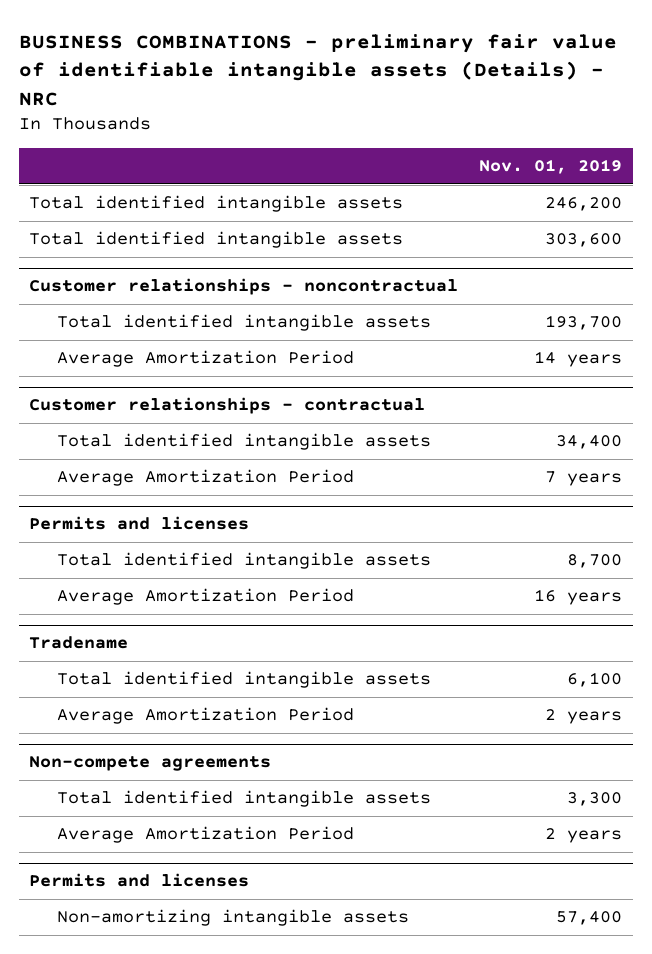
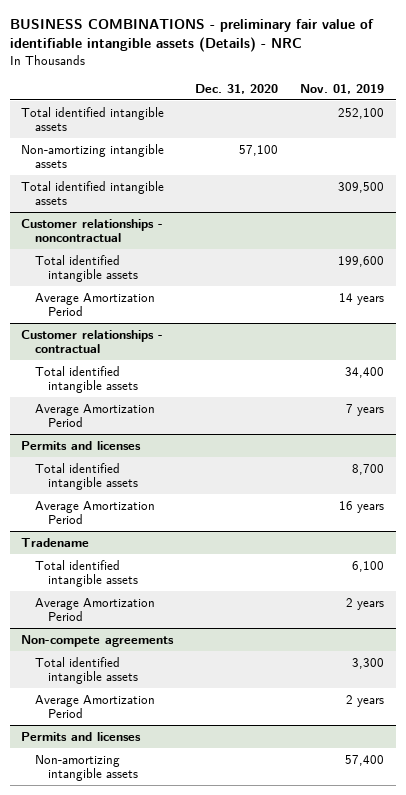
none -> [195,83,279,94] Dec. 31, 2020
[545,197,623,212] 246,200 -> [338,107,385,119] 252,100
none -> [21,143,165,169] Non-amortizing intangible assets
[545,233,623,248] 303,600 -> [338,181,385,193] 309,500
[545,315,623,331] 193,700 -> [338,255,385,267] 199,600

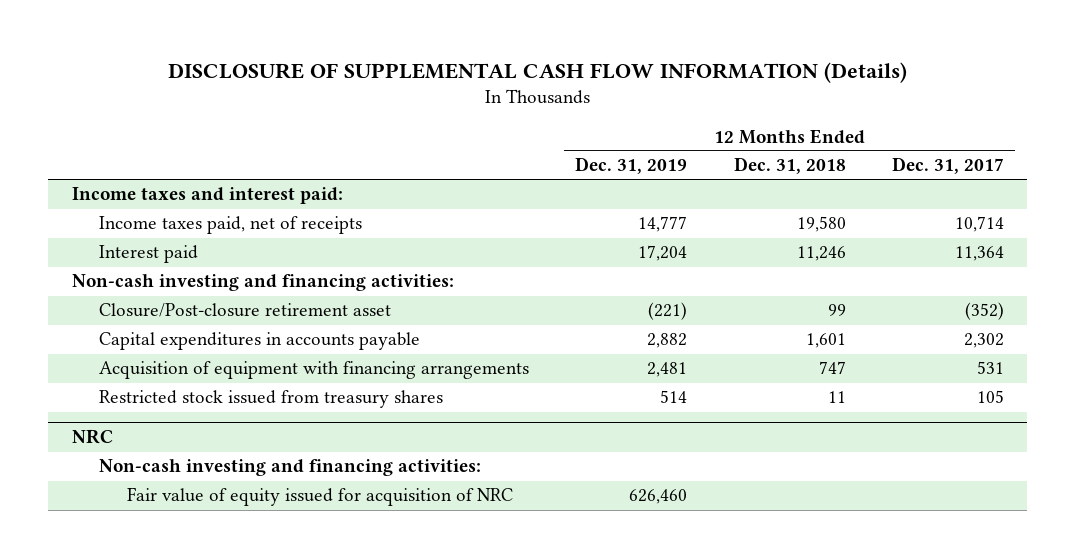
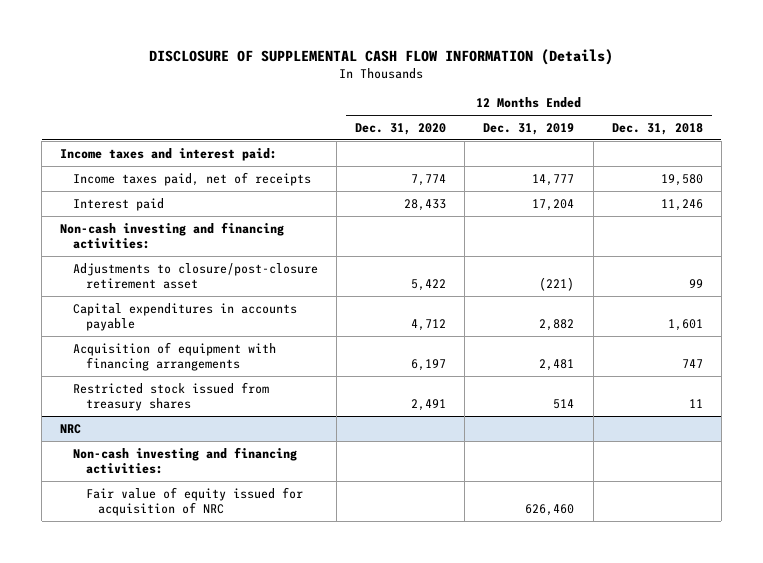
[891,157,1004,175] Dec. 31, 2017 -> none
none -> [355,122,447,135] Dec. 31, 2020
[99,303,392,318] Closure/Post-closure retirement asset -> [72,262,318,290] Adjustments to closure/post-closure retirement asset

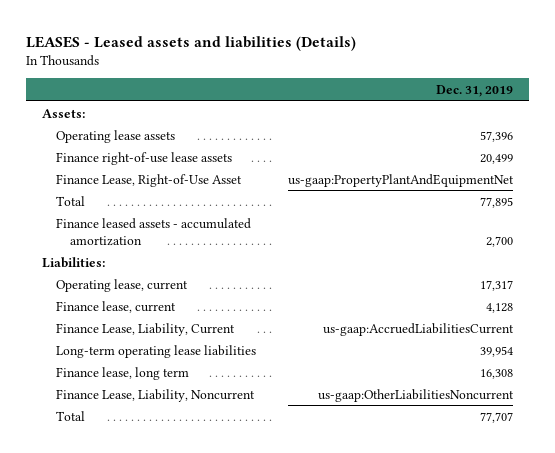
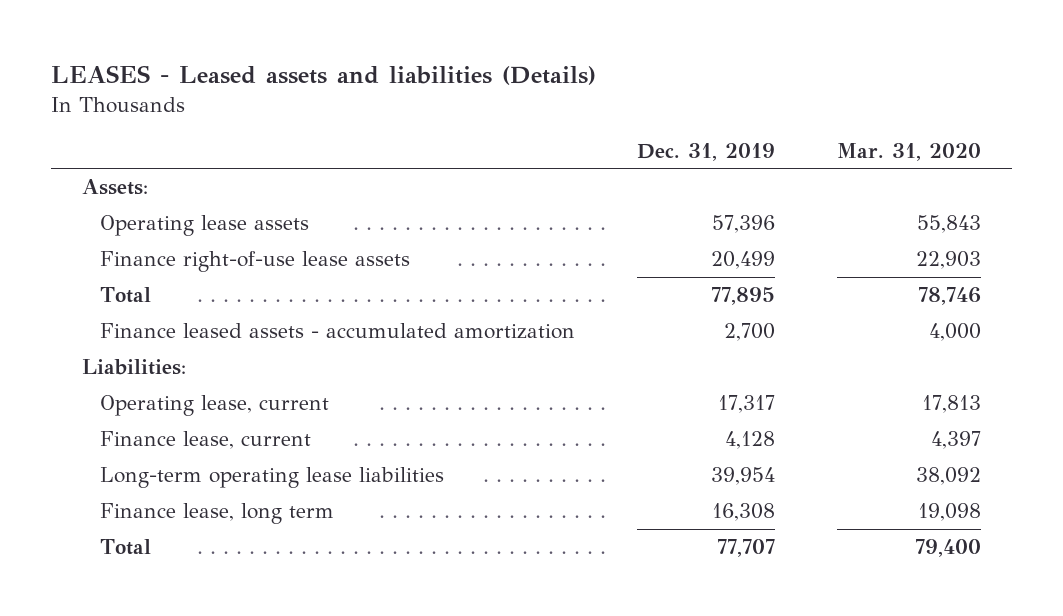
none -> [837,142,982,161] Mar. 31, 2020
[55,173,242,187] Finance Lease, Right-of-Use Asset -> none
[55,322,235,336] Finance Lease, Liability, Current -> none
[55,388,255,402] Finance Lease, Liability, Noncurrent -> none

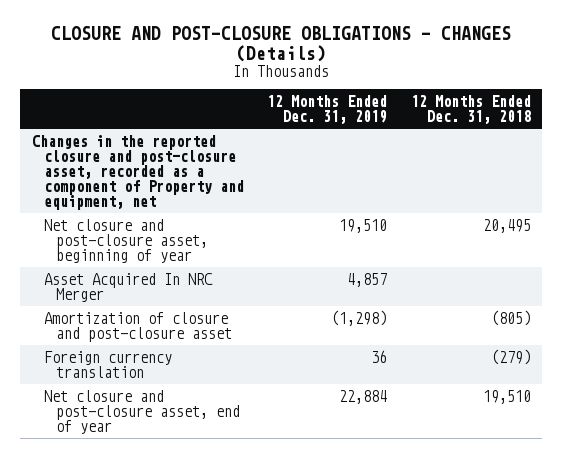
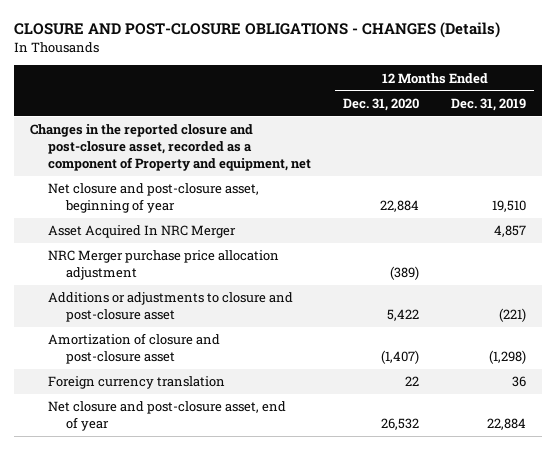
[410,95,531,125] 12 Months Ended Dec. 31, 2018 -> none
none -> [343,97,420,111] Dec. 31, 2020
none -> [48,250,280,281] NRC Merger purchase price allocation adjustment
none -> [48,292,294,323] Additions or adjustments to closure and post-closure asset

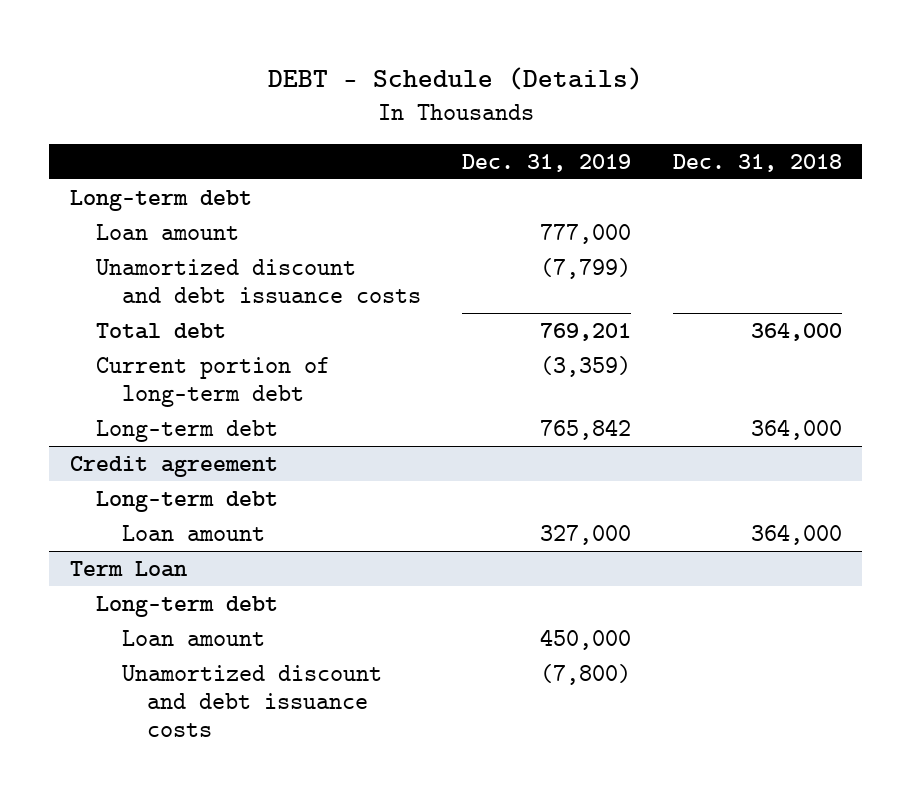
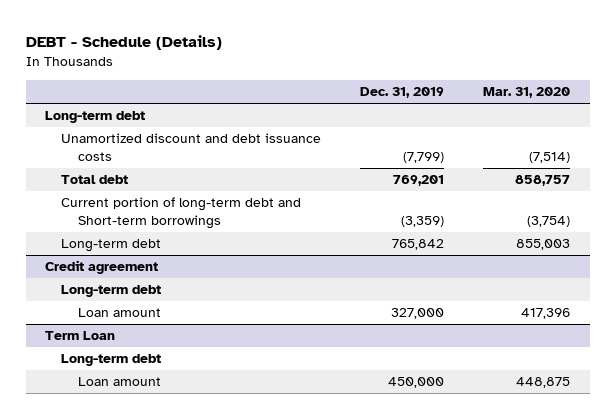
[672,154,842,173] Dec. 31, 2018 -> none
none -> [483,87,571,99] Mar. 31, 2020
[95,223,239,240] Loan amount -> none
[95,356,330,407] Current portion of long-term debt -> [61,197,302,230] Current portion of long-term debt and Short-term borrowings
[121,664,382,738] Unamortized discount and debt issuance costs -> none

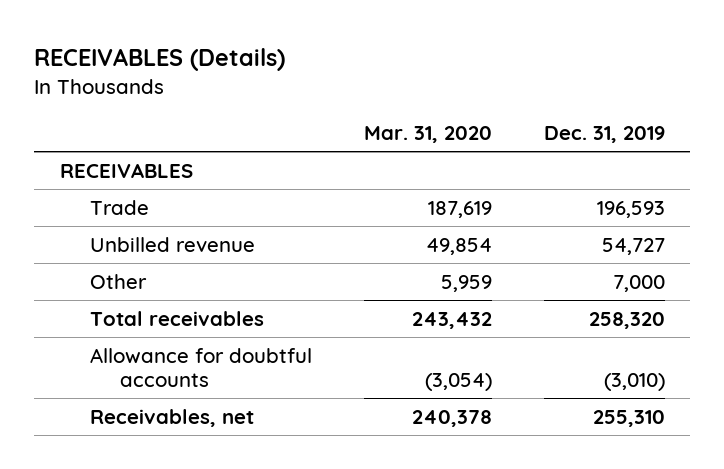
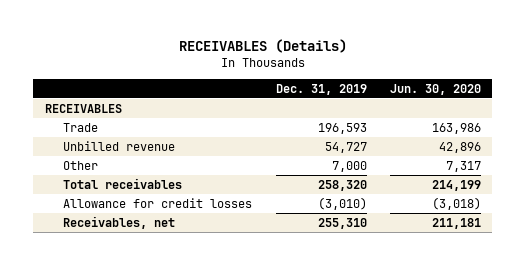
[363,126,492,144] Mar. 31, 2020 -> none
none -> [389,83,481,95] Jun. 30, 2020
[89,347,312,387] Allowance for doubtful accounts -> [63,197,253,208] Allowance for credit losses

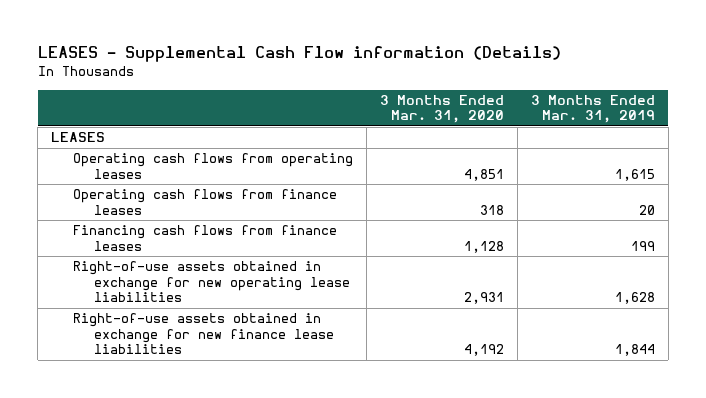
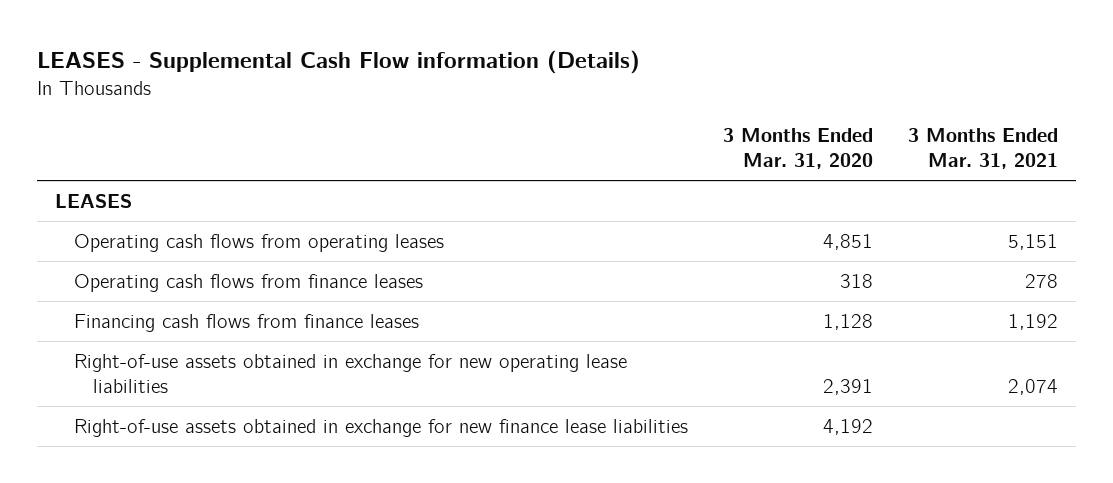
[530,94,655,124] 3 Months Ended Mar. 31, 2019 -> none
none -> [908,128,1059,170] 3 Months Ended Mar. 31, 2021
[463,292,504,305] 2,931 -> [823,378,874,395] 2,391

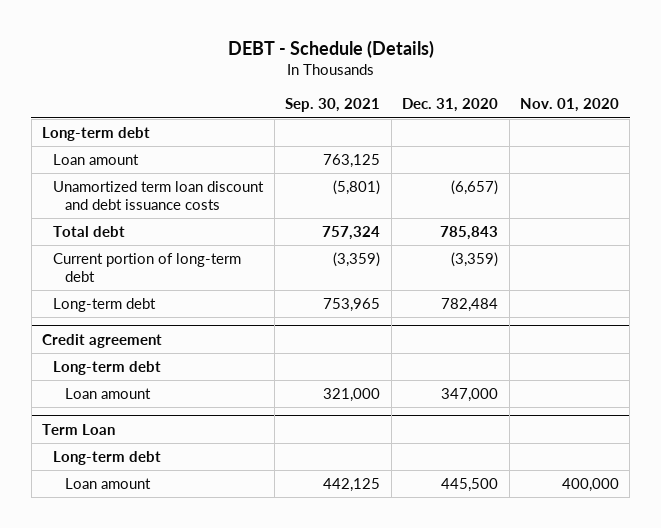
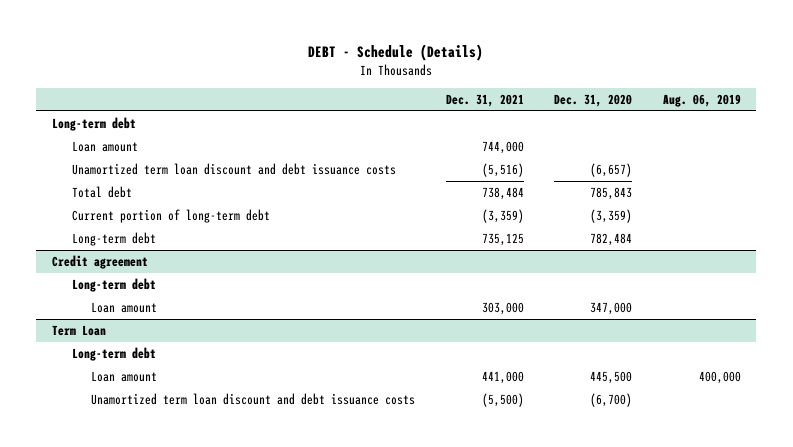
[285,98,381,113] Sep. 30, 2021 -> none
[519,98,619,113] Nov. 01, 2020 -> none
none -> [445,93,524,107] Dec. 31, 2021
none -> [662,93,741,107] Aug. 06, 2019
none -> [91,393,416,406] Unamortized term loan discount and debt issuance costs

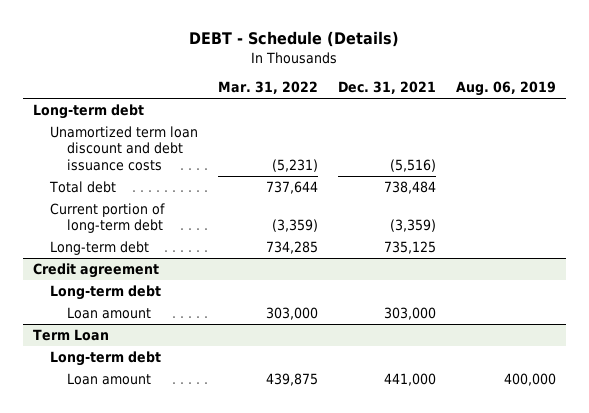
[554,93,633,107] Dec. 31, 2020 -> none
none -> [217,81,318,95] Mar. 31, 2022
[71,141,138,153] Loan amount -> none
[91,393,416,406] Unamortized term loan discount and debt issuance costs -> none

